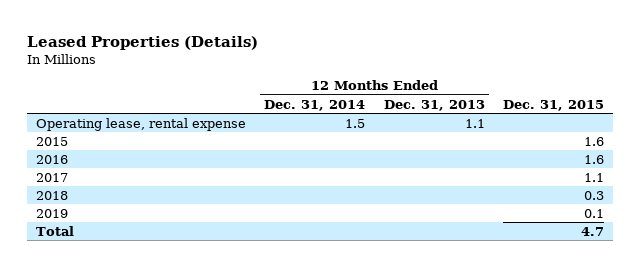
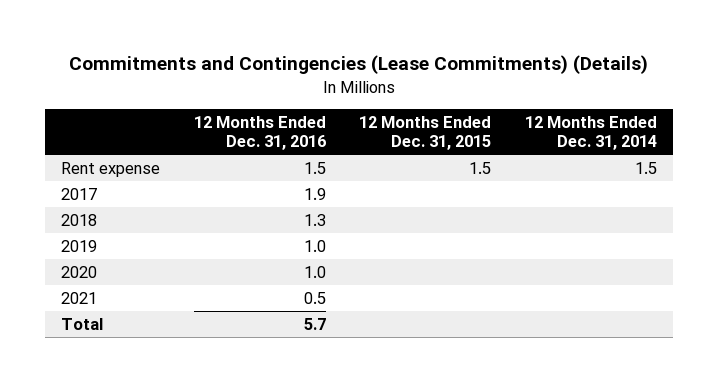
[27,35,259,50] Leased Properties (Details) -> [68,55,648,75] Commitments and Contingencies (Lease Commitments) (Details)
[383,99,485,111] Dec. 31, 2013 -> none
[503,99,605,111] Dec. 31, 2015 -> none
none -> [193,115,326,151] 12 Months Ended Dec. 31, 2016
none -> [359,115,492,151] 12 Months Ended Dec. 31, 2015
[36,136,69,146] 2015 -> none
[36,154,69,164] 2016 -> none
[36,117,247,131] Operating lease, rental expense -> [61,161,161,177] Rent expense
none -> [61,265,98,278] 2020
none -> [61,291,98,304] 2021

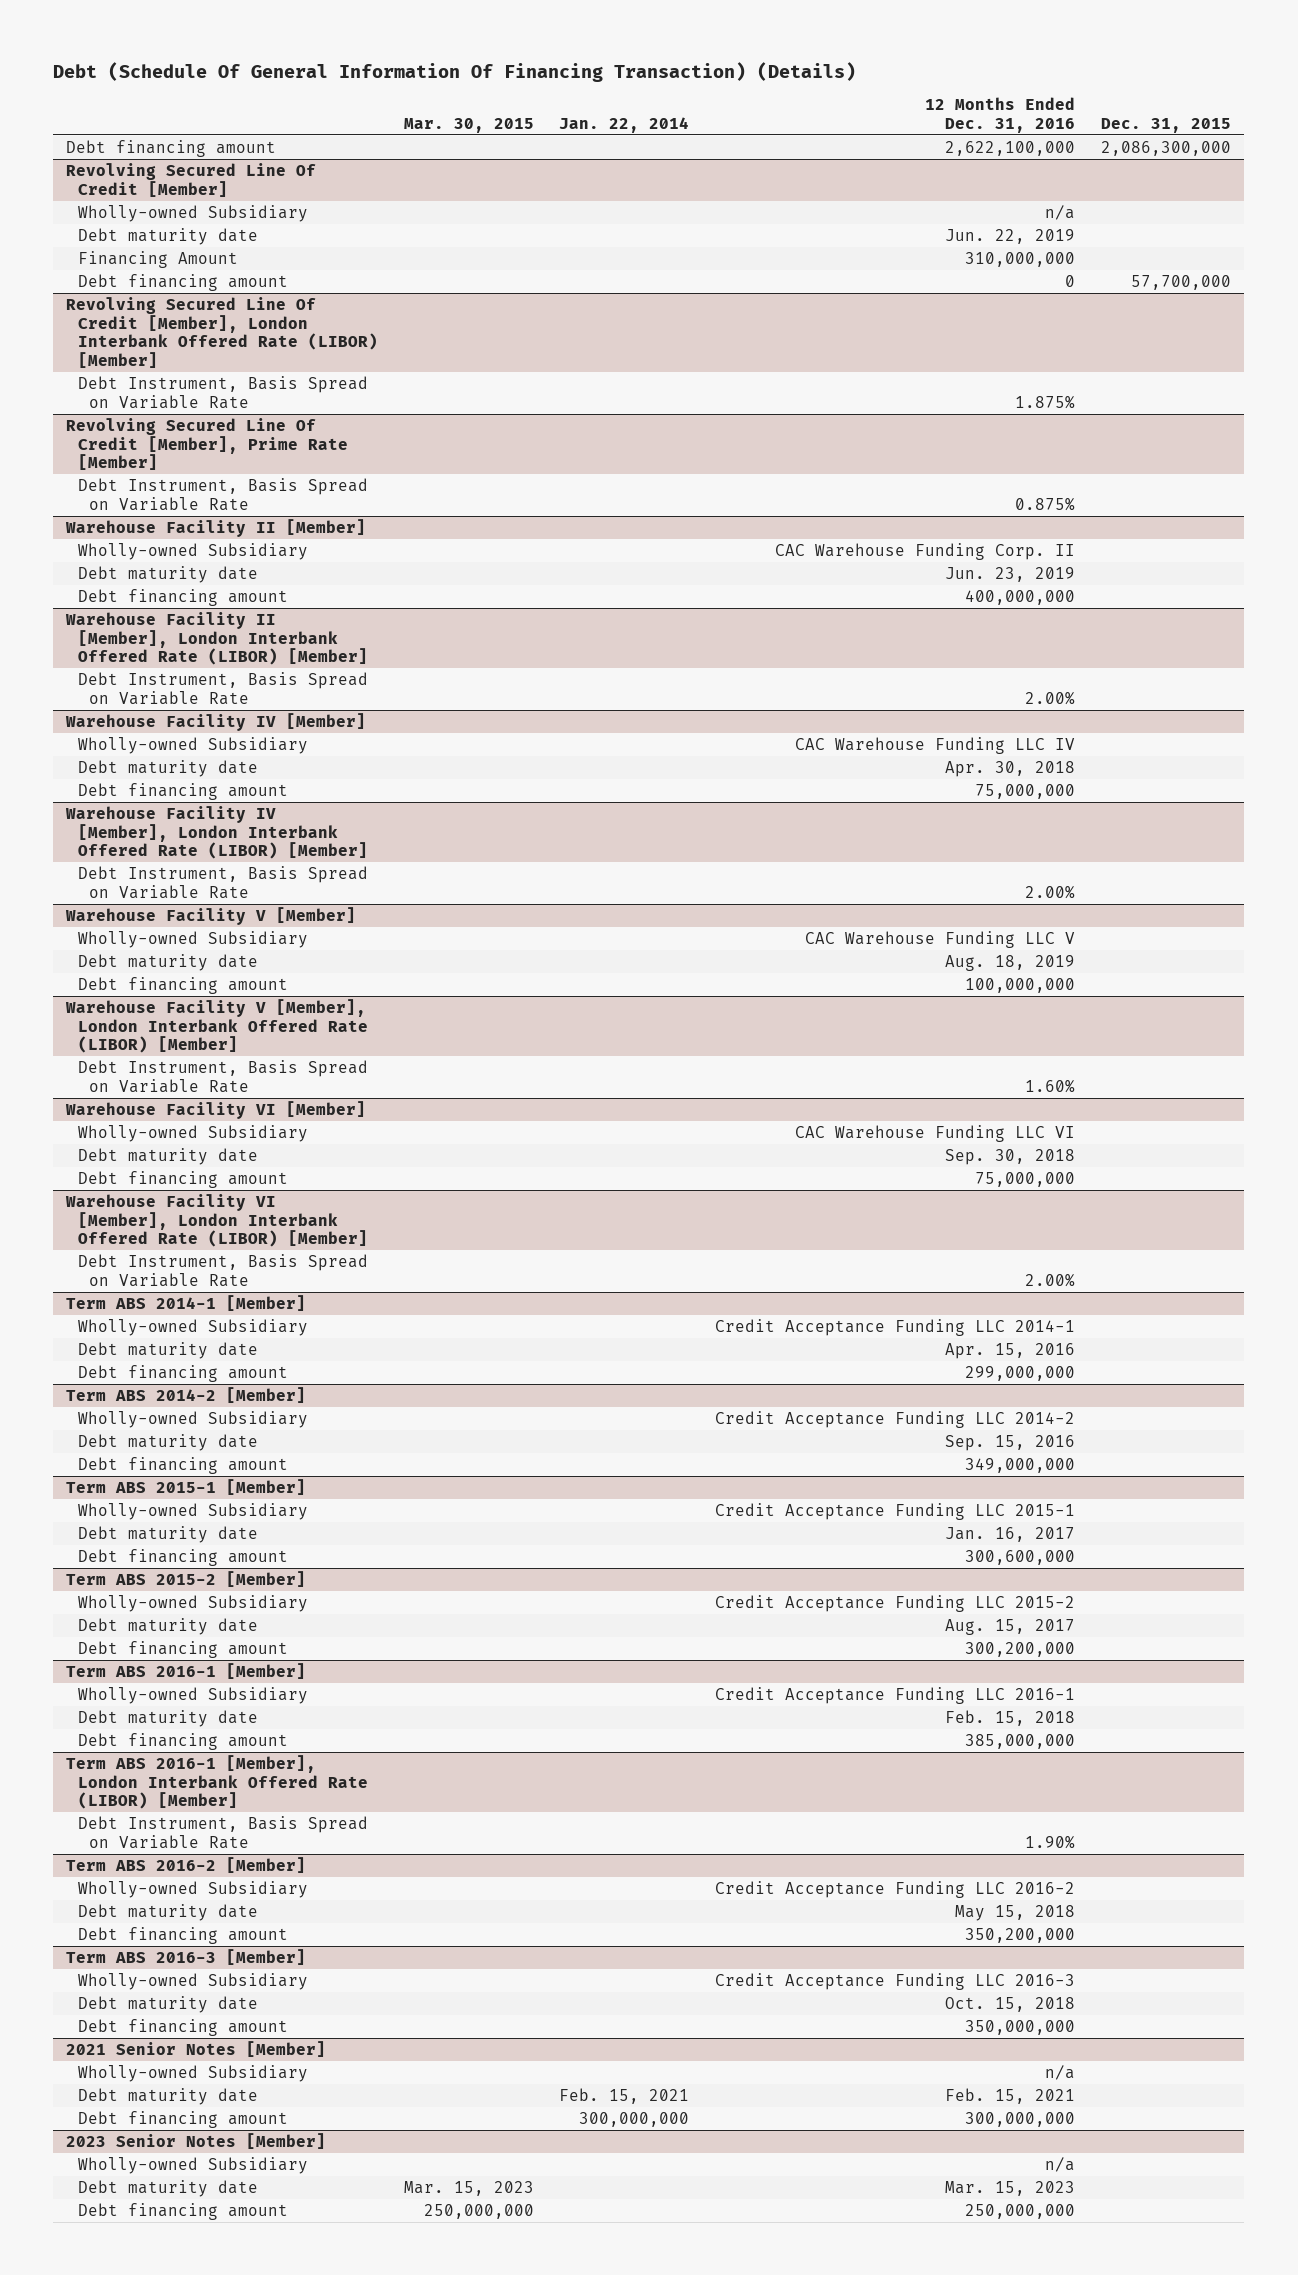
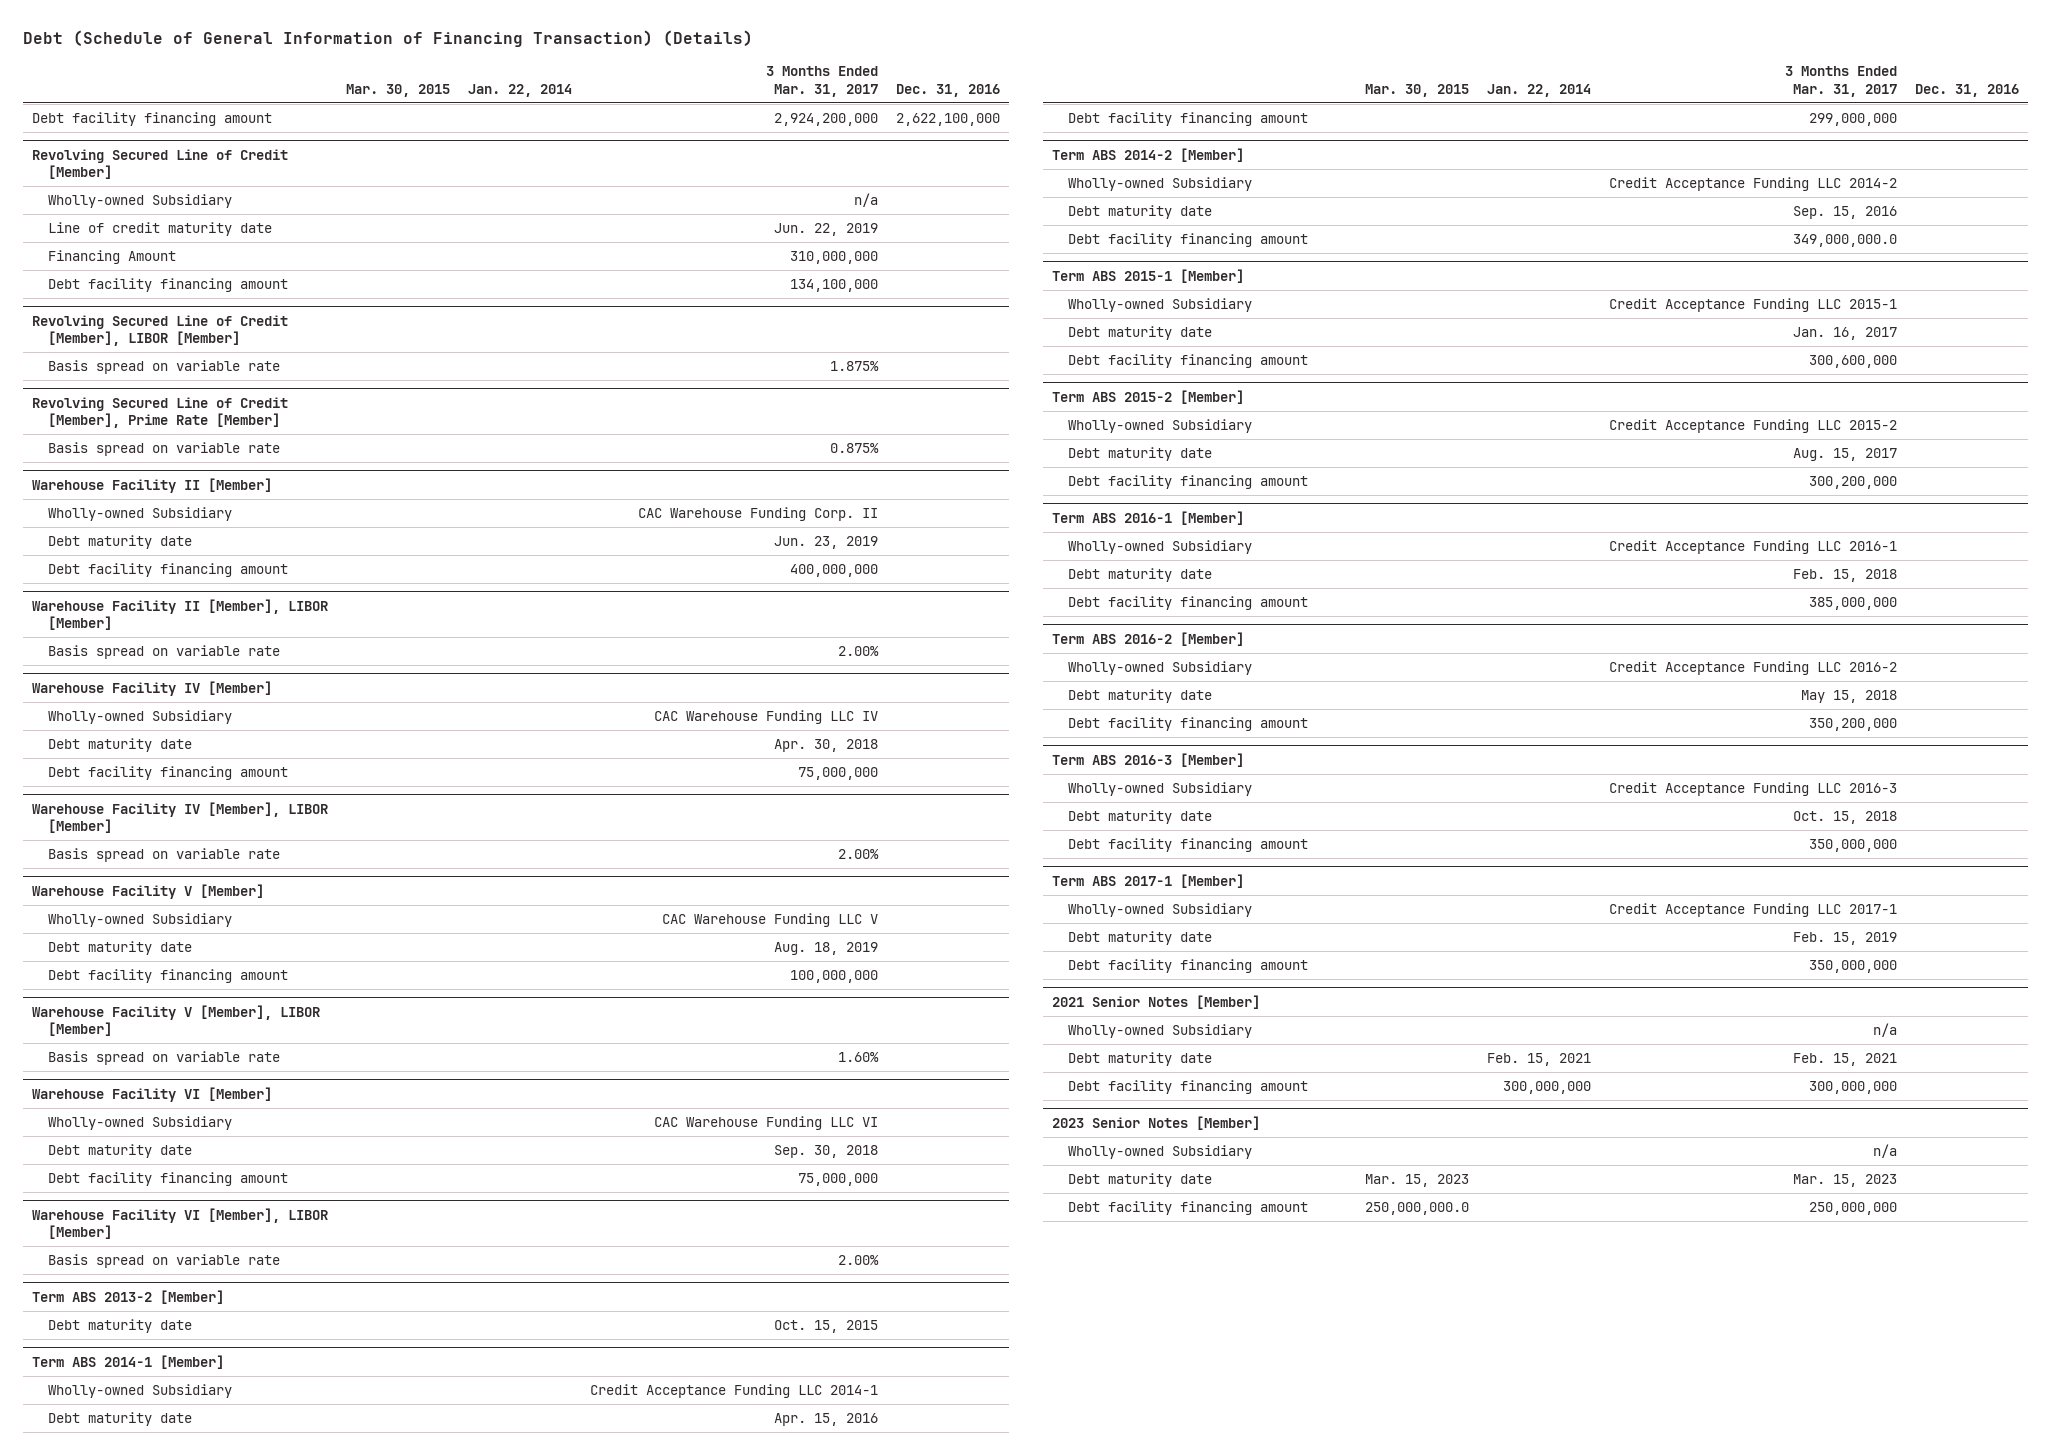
[53,61,857,82] Debt (Schedule Of General Information Of Financing Transaction) (Details) -> [23,30,754,48] Debt (Schedule of General Information of Financing Transaction) (Details)
[925,97,1076,133] 12 Months Ended Dec. 31, 2016 -> none
[1101,117,1232,133] Dec. 31, 2015 -> none
none -> [765,66,878,97] 3 Months Ended Mar. 31, 2017
none -> [895,83,1000,97] Dec. 31, 2016
[66,139,277,157] Debt financing amount -> [32,111,273,126] Debt facility financing amount
[66,162,317,197] Revolving Secured Line Of Credit [Member] -> [32,148,289,179] Revolving Secured Line of Credit [Member]
[77,227,258,245] Debt maturity date -> none
none -> [48,221,273,236] Line of credit maturity date
[77,273,288,291] Debt financing amount -> [48,277,289,292] Debt facility financing amount
[66,296,378,369] Revolving Secured Line Of Credit [Member], London Interbank Offered Rate (LIBOR) [Member] -> [32,314,289,346] Revolving Secured Line of Credit [Member], LIBOR [Member]
[77,375,368,409] Debt Instrument, Basis Spread on Variable Rate -> [48,359,281,374] Basis spread on variable rate
[66,417,348,471] Revolving Secured Line Of Credit [Member], Prime Rate [Member] -> [32,396,289,428] Revolving Secured Line of Credit [Member], Prime Rate [Member]
[77,477,368,511] Debt Instrument, Basis Spread on Variable Rate -> [48,441,281,456] Basis spread on variable rate
[77,588,288,606] Debt financing amount -> [48,562,289,577] Debt facility financing amount
[65,611,368,666] Warehouse Facility II [Member], London Interbank Offered Rate (LIBOR) [Member] -> [32,598,329,630] Warehouse Facility II [Member], LIBOR [Member]
[77,671,368,705] Debt Instrument, Basis Spread on Variable Rate -> [48,644,281,659] Basis spread on variable rate
[77,782,288,800] Debt financing amount -> [48,765,289,780] Debt facility financing amount
[65,805,368,860] Warehouse Facility IV [Member], London Interbank Offered Rate (LIBOR) [Member] -> [32,801,329,833] Warehouse Facility IV [Member], LIBOR [Member]
[77,865,368,899] Debt Instrument, Basis Spread on Variable Rate -> [48,847,281,862] Basis spread on variable rate
[77,976,288,994] Debt financing amount -> [48,968,289,983] Debt facility financing amount
[65,998,368,1054] Warehouse Facility V [Member], London Interbank Offered Rate (LIBOR) [Member] -> [32,1004,321,1036] Warehouse Facility V [Member], LIBOR [Member]
[77,1059,368,1093] Debt Instrument, Basis Spread on Variable Rate -> [48,1050,281,1065] Basis spread on variable rate
[77,1170,288,1188] Debt financing amount -> [48,1171,289,1186] Debt facility financing amount
[65,1193,368,1248] Warehouse Facility VI [Member], London Interbank Offered Rate (LIBOR) [Member] -> [32,1207,329,1239] Warehouse Facility VI [Member], LIBOR [Member]
[77,1253,368,1287] Debt Instrument, Basis Spread on Variable Rate -> [48,1253,281,1268] Basis spread on variable rate
none -> [32,1289,225,1304] Term ABS 2013-2 [Member]
none -> [48,1318,193,1333] Debt maturity date
[77,1364,288,1382] Debt financing amount -> [1067,111,1308,126] Debt facility financing amount
[77,1456,288,1474] Debt financing amount -> [1067,232,1308,247] Debt facility financing amount
[77,1548,288,1566] Debt financing amount -> [1067,353,1308,368] Debt facility financing amount
[77,1640,288,1658] Debt financing amount -> [1067,474,1308,489] Debt facility financing amount
[66,1754,368,1810] Term ABS 2016-1 [Member], London Interbank Offered Rate (LIBOR) [Member] -> none
[77,1815,368,1849] Debt Instrument, Basis Spread on Variable Rate -> none
[77,1732,288,1750] Debt financing amount -> [1067,595,1308,610] Debt facility financing amount
[77,1926,288,1944] Debt financing amount -> [1067,716,1308,731] Debt facility financing amount
[77,2018,288,2036] Debt financing amount -> [1067,837,1308,852] Debt facility financing amount
none -> [1051,873,1244,888] Term ABS 2017-1 [Member]
none -> [1067,902,1252,917] Wholly-owned Subsidiary
none -> [1067,930,1212,945] Debt maturity date
none -> [1067,958,1308,973] Debt facility financing amount
[77,2110,288,2128] Debt financing amount -> [1067,1079,1308,1094] Debt facility financing amount
[77,2202,288,2220] Debt financing amount -> [1067,1200,1308,1215] Debt facility financing amount
[423,2203,534,2219] 250,000,000 -> [1365,1201,1470,1215] 250,000,000.0

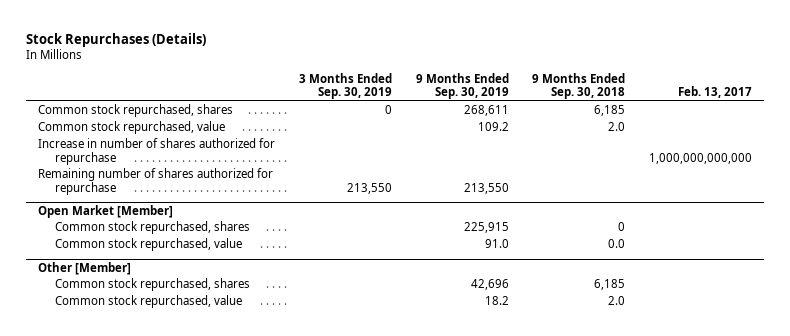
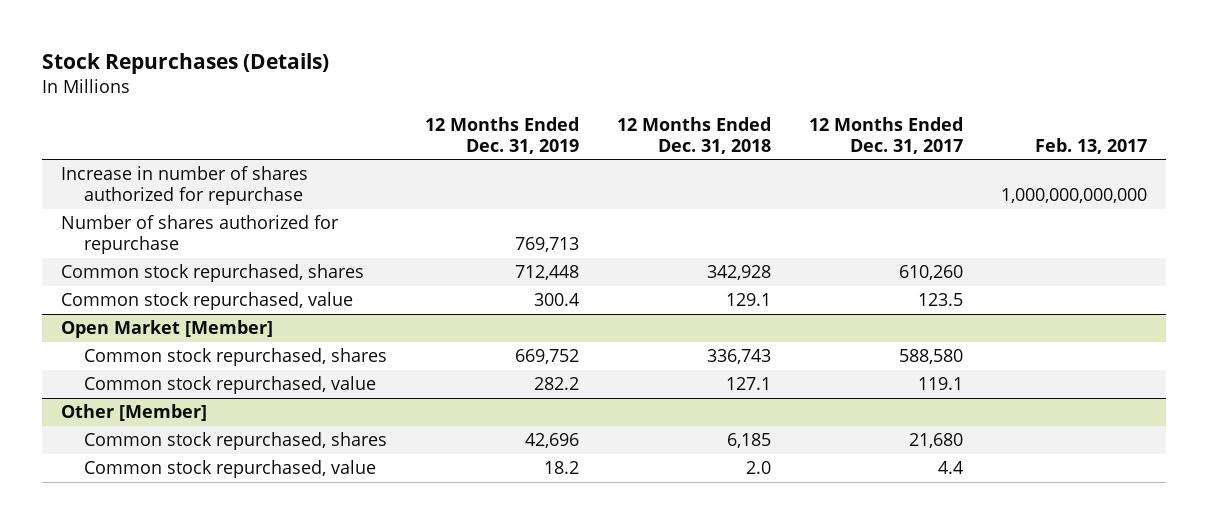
[299,73,393,100] 3 Months Ended Sep. 30, 2019 -> none
[415,73,509,100] 9 Months Ended Sep. 30, 2019 -> none
[532,73,626,100] 9 Months Ended Sep. 30, 2018 -> none
none -> [425,117,580,154] 12 Months Ended Dec. 31, 2019
none -> [616,117,771,154] 12 Months Ended Dec. 31, 2018
none -> [808,117,963,154] 12 Months Ended Dec. 31, 2017
[38,138,276,165] Increase in number of shares authorized for repurchase -> [60,166,308,205] Increase in number of shares authorized for repurchase
none -> [60,215,339,254] Number of shares authorized for repurchase
[38,168,274,195] Remaining number of shares authorized for repurchase -> none

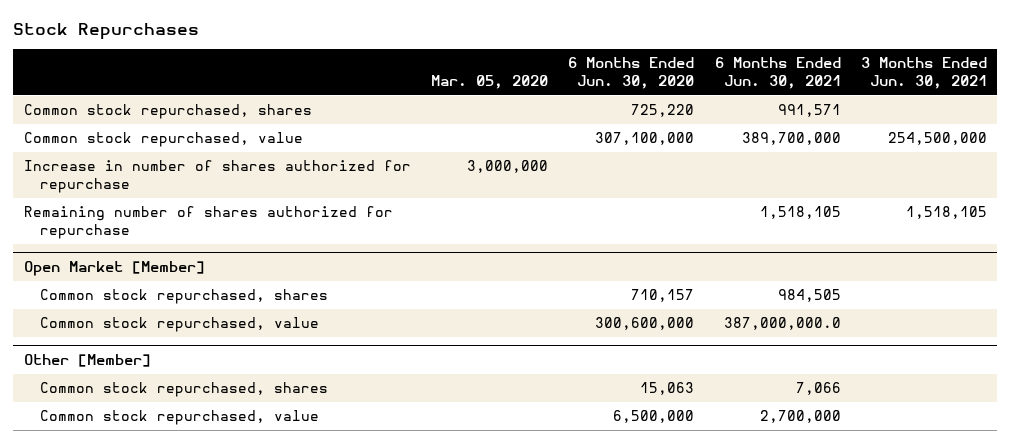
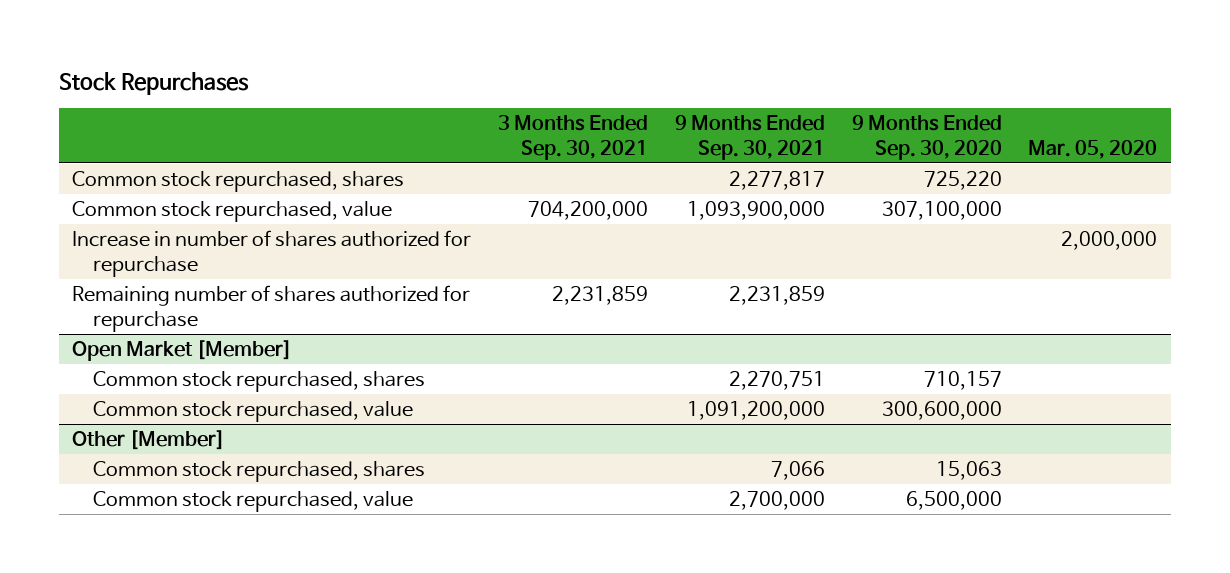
[568,57,695,90] 6 Months Ended Jun. 30, 2020 -> none
[714,57,841,90] 6 Months Ended Jun. 30, 2021 -> none
[860,57,987,90] 3 Months Ended Jun. 30, 2021 -> none
none -> [497,114,648,160] 3 Months Ended Sep. 30, 2021
none -> [674,114,825,160] 9 Months Ended Sep. 30, 2021
none -> [851,114,1002,160] 9 Months Ended Sep. 30, 2020
[466,160,548,174] 3,000,000 -> [1061,231,1158,251] 2,000,000

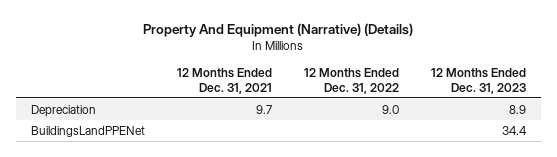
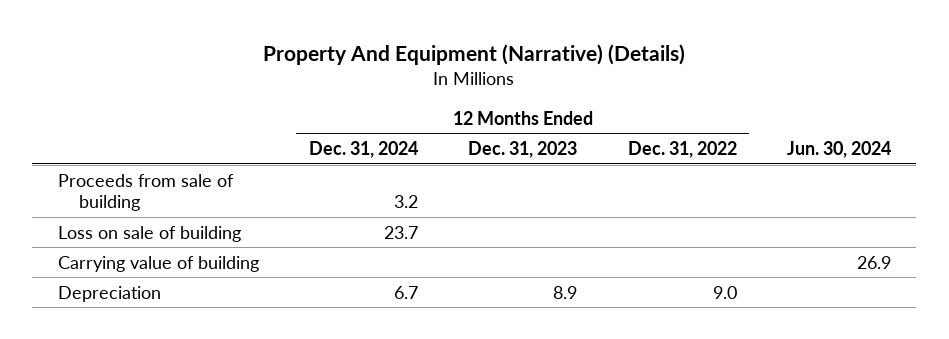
[177,67,273,94] 12 Months Ended Dec. 31, 2021 -> none
none -> [308,141,418,159] Dec. 31, 2024
none -> [787,141,892,159] Jun. 30, 2024
none -> [57,173,234,212] Proceeds from sale of building
none -> [57,225,241,242] Loss on sale of building
none -> [57,255,259,272] Carrying value of building
[31,125,146,137] BuildingsLandPPENet -> none

